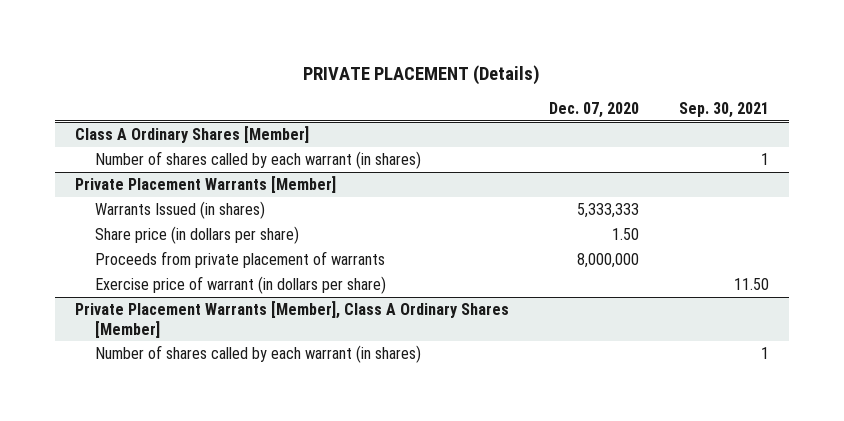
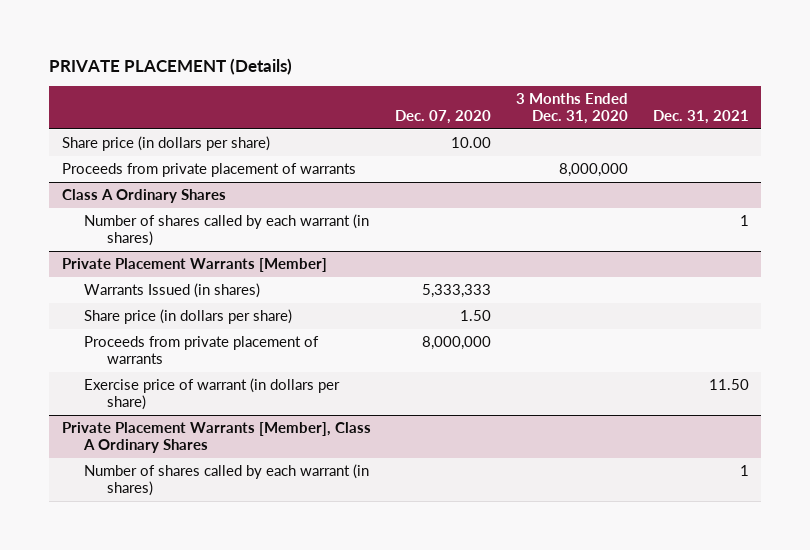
[678,102,769,119] Sep. 30, 2021 -> none
none -> [515,93,628,125] 3 Months Ended Dec. 31, 2020
none -> [652,110,749,125] Dec. 31, 2021
none -> [61,136,270,152] Share price (in dollars per share)
none -> [61,163,356,178] Proceeds from private placement of warrants
[75,125,310,143] Class A Ordinary Shares [Member] -> [61,189,226,204] Class A Ordinary Shares
[75,300,510,338] Private Placement Warrants [Member], Class A Ordinary Shares [Member] -> [61,422,371,454] Private Placement Warrants [Member], Class A Ordinary Shares

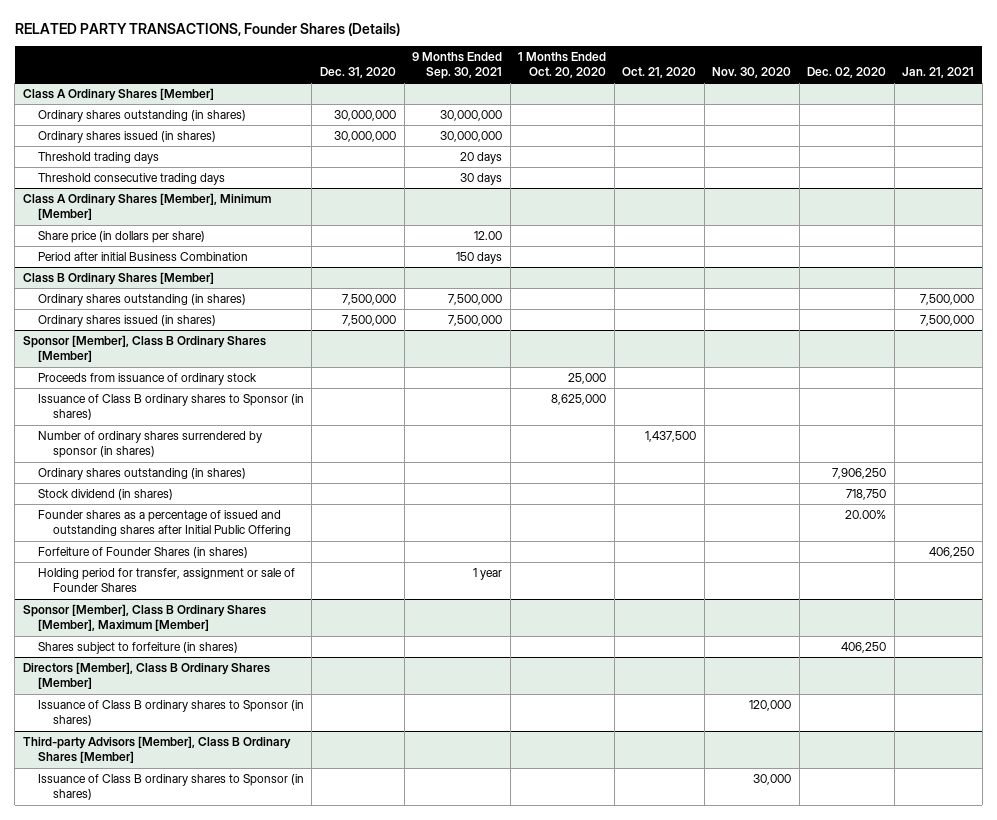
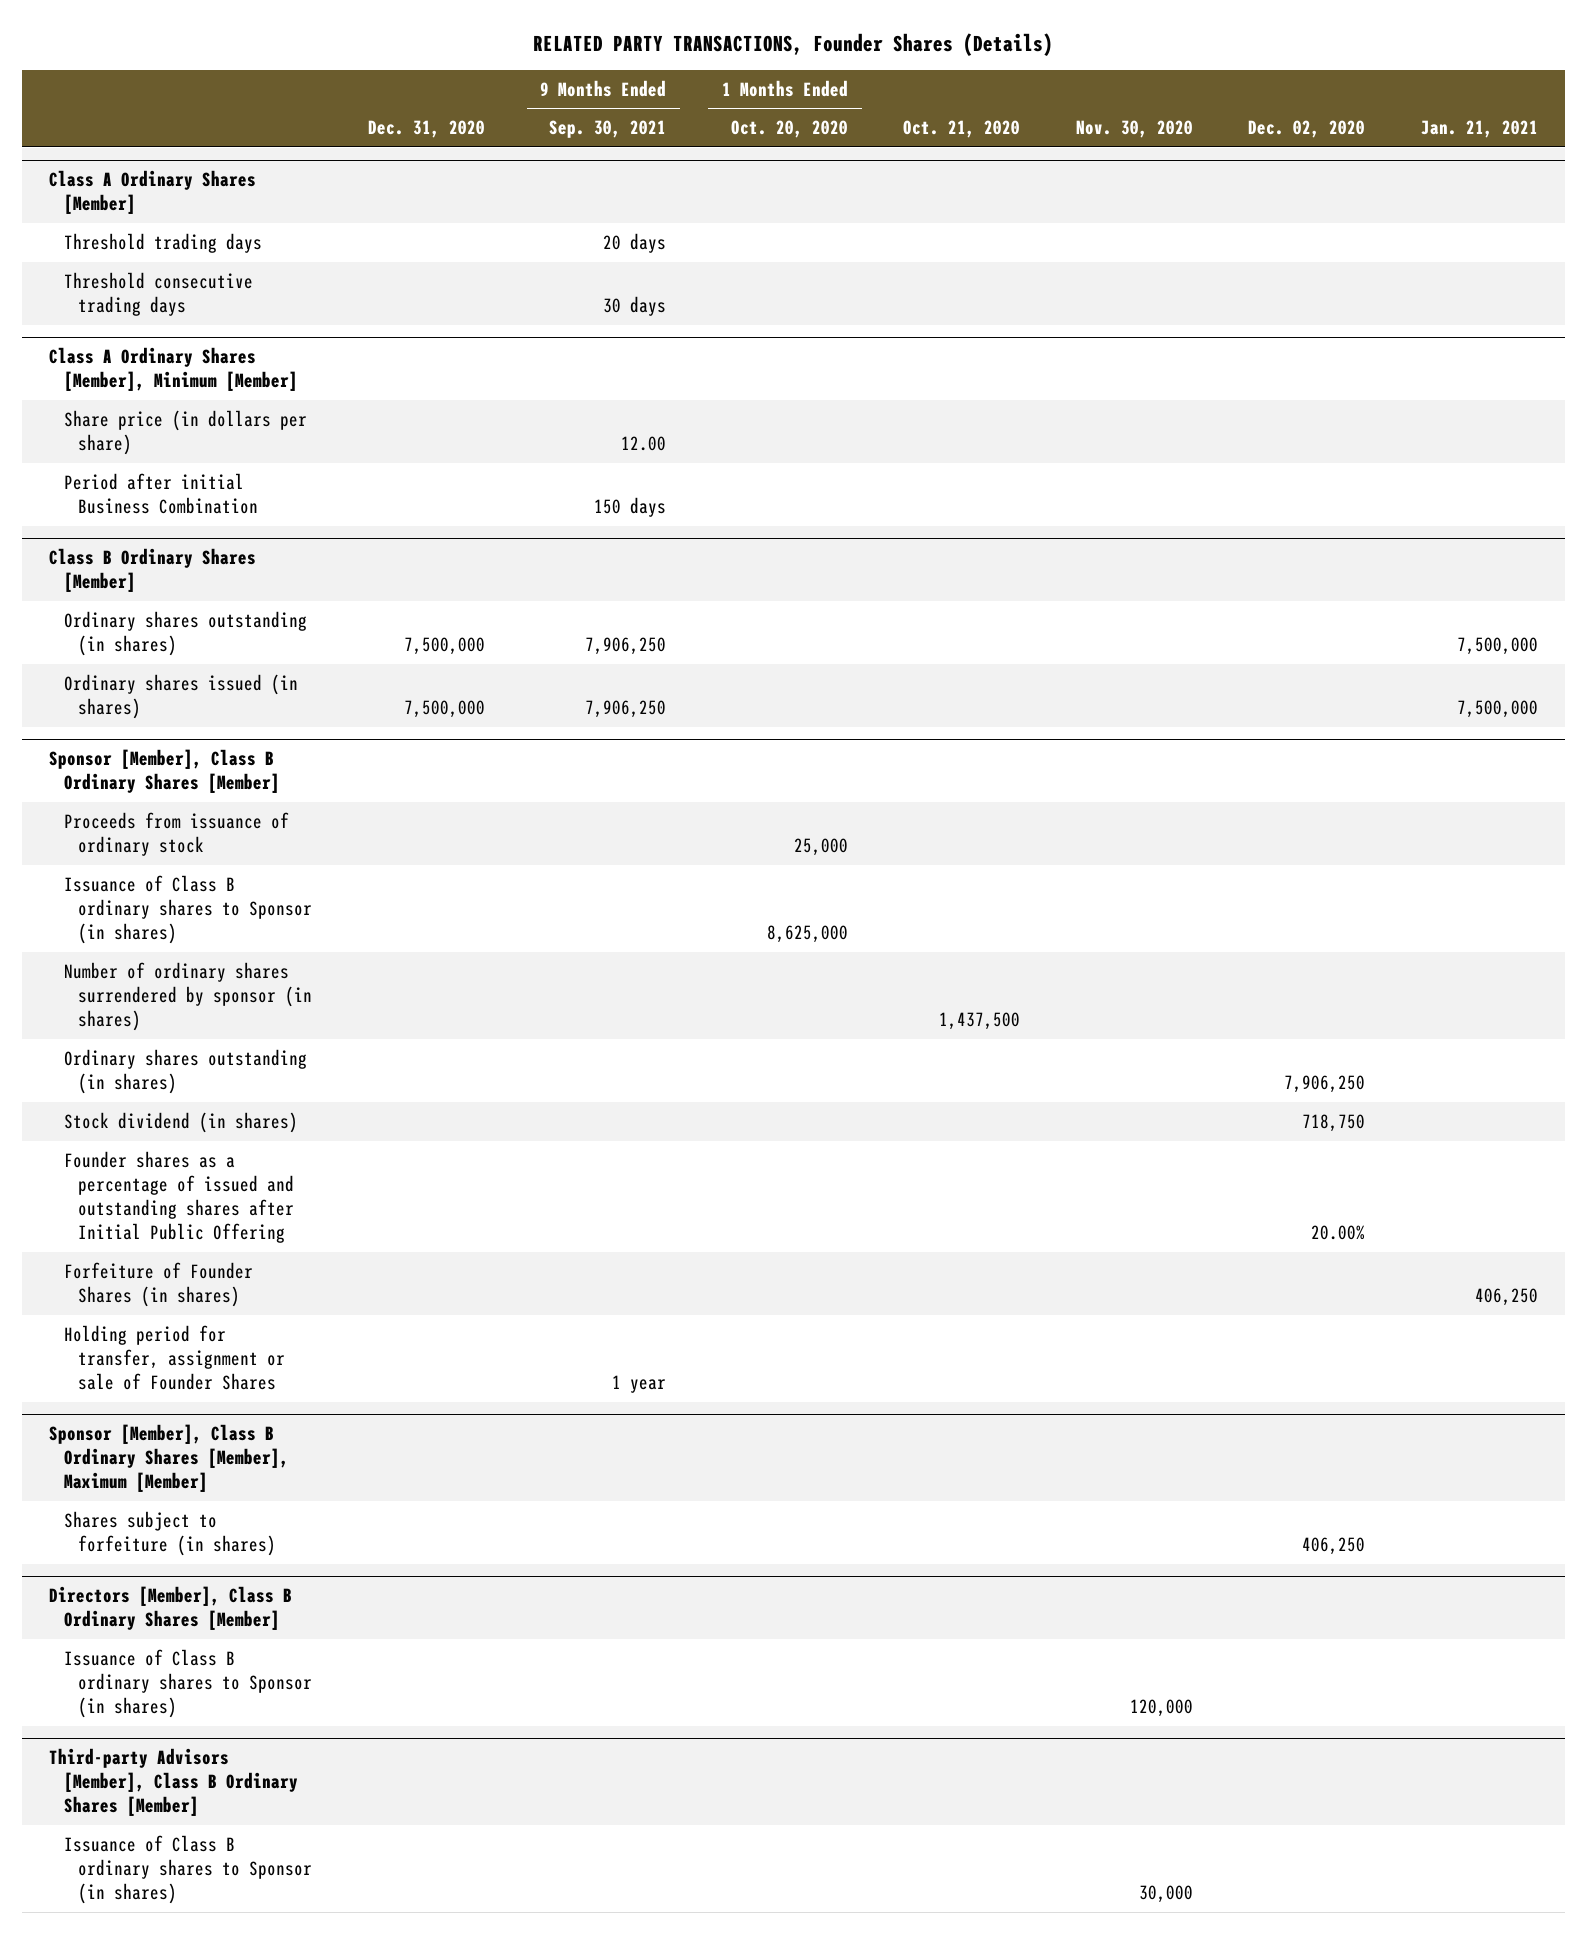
[37,109,246,122] Ordinary shares outstanding (in shares) -> none
[37,130,216,143] Ordinary shares issued (in shares) -> none
[448,293,503,305] 7,500,000 -> [585,636,667,655] 7,906,250
[448,314,503,326] 7,500,000 -> [585,699,667,718] 7,906,250

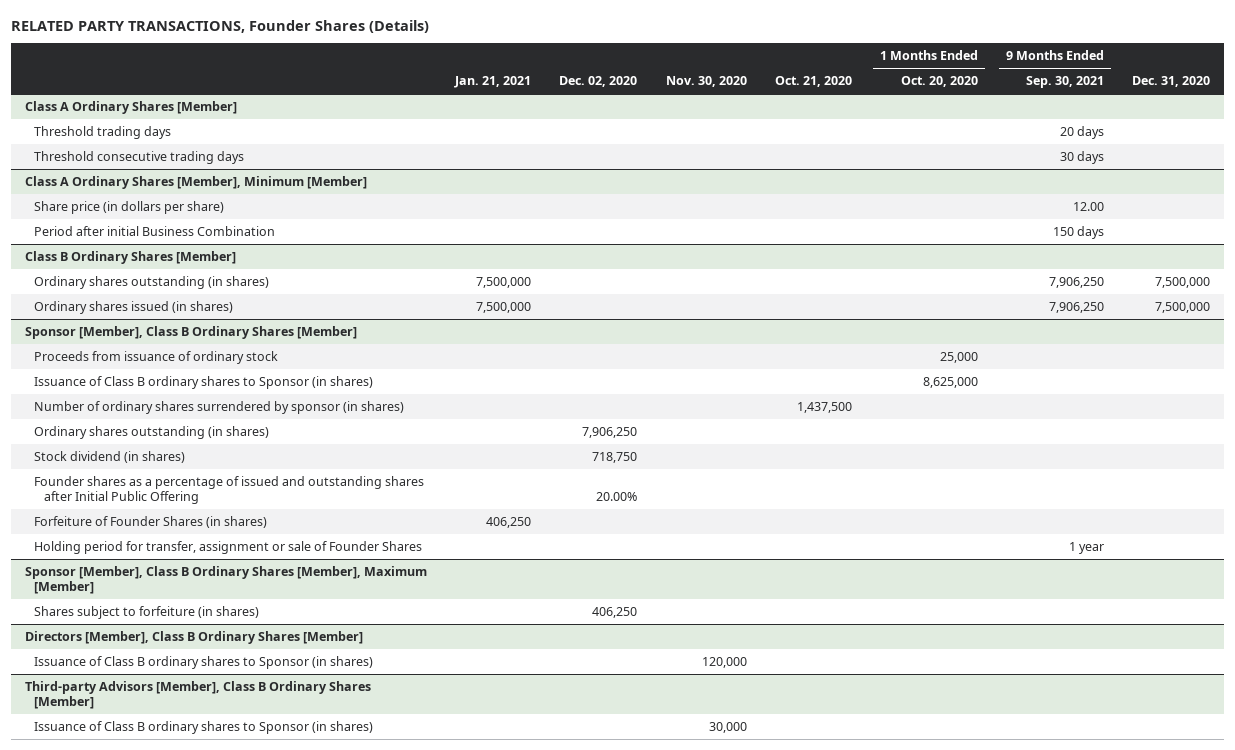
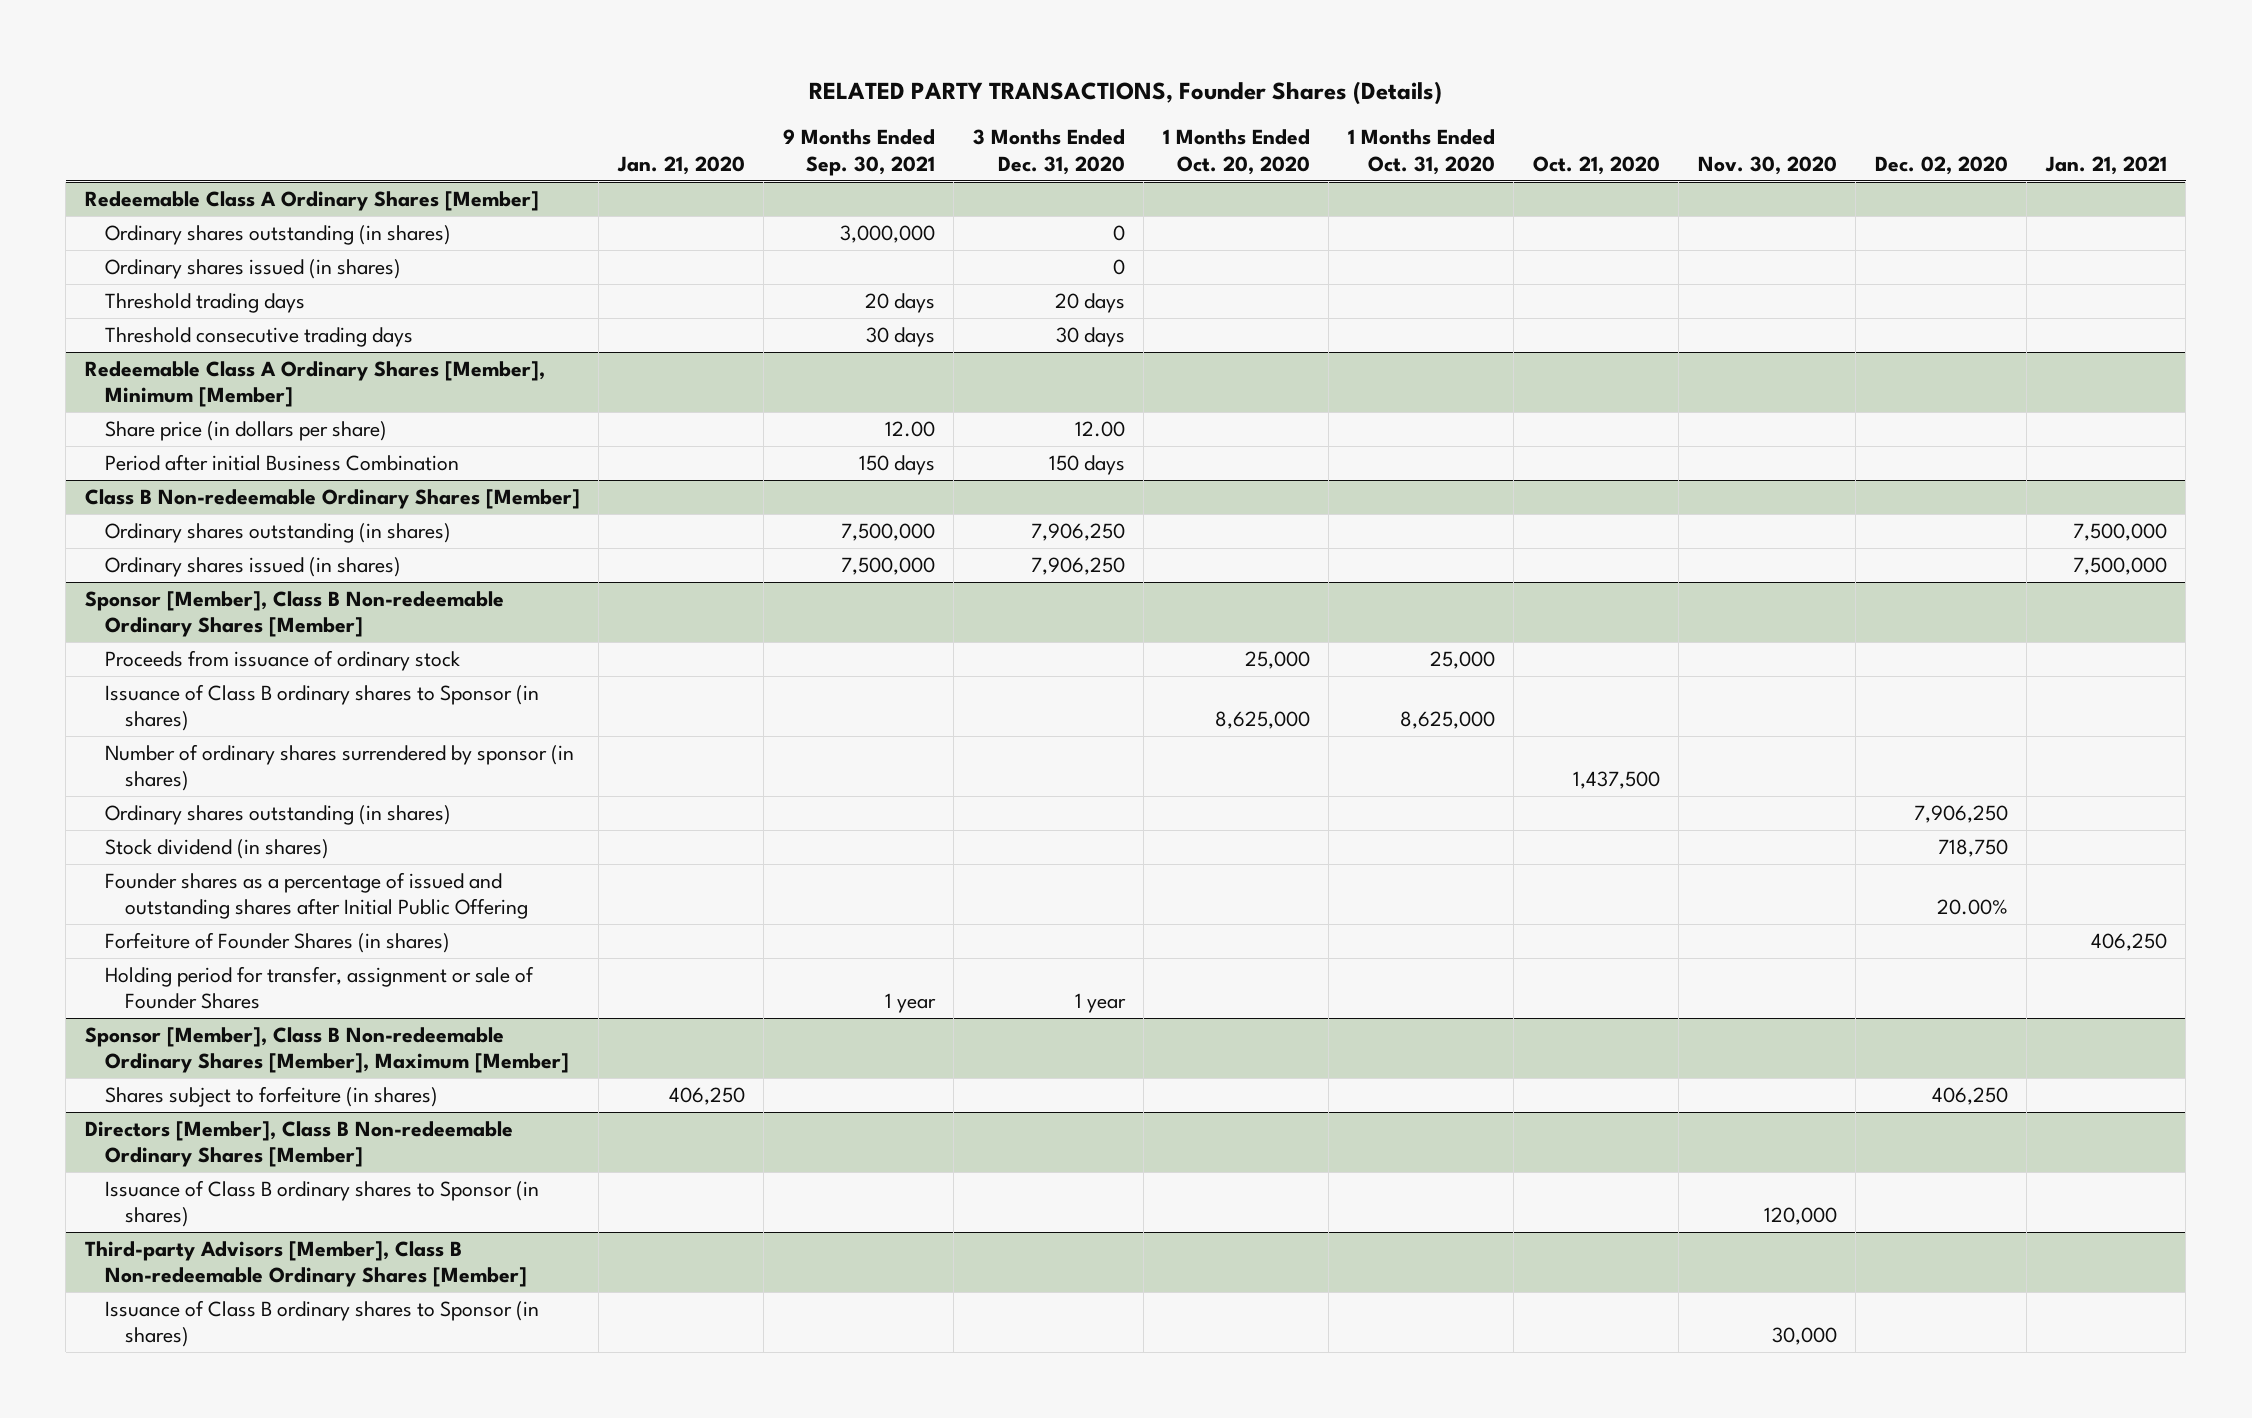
[1132,76,1211,88] Dec. 31, 2020 -> none
none -> [616,155,745,175] Jan. 21, 2020
none -> [972,129,1125,175] 3 Months Ended Dec. 31, 2020
none -> [1347,129,1495,175] 1 Months Ended Oct. 31, 2020
[24,101,237,115] Class A Ordinary Shares [Member] -> [84,190,539,211] Redeemable Class A Ordinary Shares [Member]
none -> [105,224,452,245] Ordinary shares outstanding (in shares)
none -> [105,258,402,279] Ordinary shares issued (in shares)
[24,176,367,190] Class A Ordinary Shares [Member], Minimum [Member] -> [84,360,545,408] Redeemable Class A Ordinary Shares [Member], Minimum [Member]
[24,251,236,265] Class B Ordinary Shares [Member] -> [84,488,580,509] Class B Non-redeemable Ordinary Shares [Member]
[1049,277,1105,289] 7,906,250 -> [840,522,935,541] 7,500,000
[1049,302,1105,314] 7,906,250 -> [840,556,935,575] 7,500,000
[24,326,357,340] Sponsor [Member], Class B Ordinary Shares [Member] -> [84,590,504,638] Sponsor [Member], Class B Non-redeemable Ordinary Shares [Member]
[24,566,427,595] Sponsor [Member], Class B Ordinary Shares [Member], Maximum [Member] -> [84,1026,570,1074] Sponsor [Member], Class B Non-redeemable Ordinary Shares [Member], Maximum [Member]
[24,631,363,645] Directors [Member], Class B Ordinary Shares [Member] -> [84,1120,513,1168] Directors [Member], Class B Non-redeemable Ordinary Shares [Member]
[24,681,371,710] Third-party Advisors [Member], Class B Ordinary Shares [Member] -> [84,1240,528,1288] Third-party Advisors [Member], Class B Non-redeemable Ordinary Shares [Member]

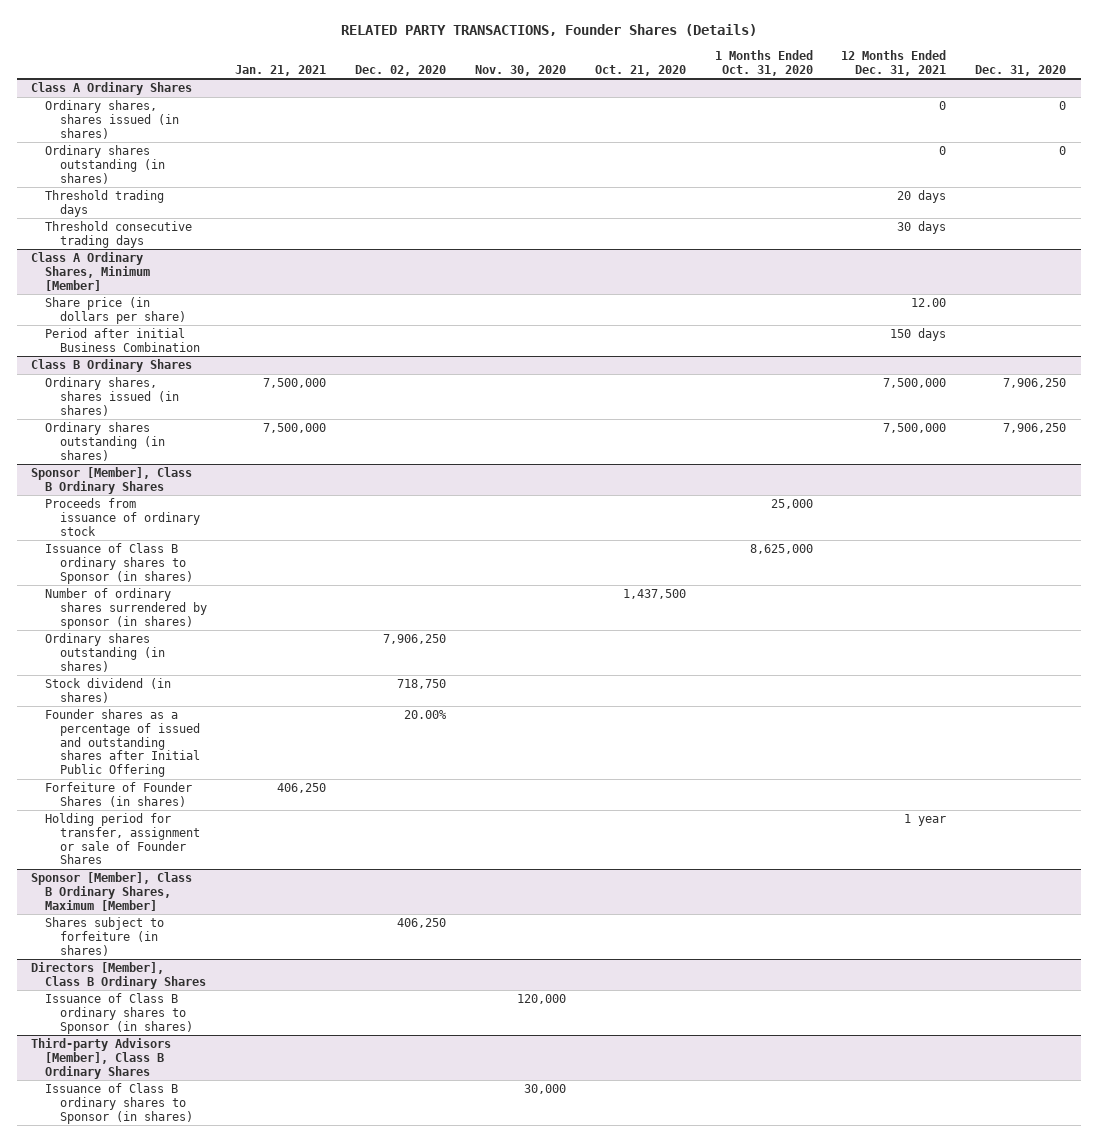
[616,155,745,175] Jan. 21, 2020 -> none
[782,129,935,176] 9 Months Ended Sep. 30, 2021 -> none
[972,129,1125,175] 3 Months Ended Dec. 31, 2020 -> none
[1162,129,1310,175] 1 Months Ended Oct. 20, 2020 -> none
none -> [841,50,947,76] 12 Months Ended Dec. 31, 2021
none -> [975,64,1067,76] Dec. 31, 2020
[84,190,539,211] Redeemable Class A Ordinary Shares [Member] -> [30,82,192,96] Class A Ordinary Shares
none -> [45,100,179,139] Ordinary shares, shares issued (in shares)
[105,258,402,279] Ordinary shares issued (in shares) -> none
[84,360,545,408] Redeemable Class A Ordinary Shares [Member], Minimum [Member] -> [30,252,151,291] Class A Ordinary Shares, Minimum [Member]
[84,488,580,509] Class B Non-redeemable Ordinary Shares [Member] -> [30,359,192,373] Class B Ordinary Shares
none -> [45,377,179,416] Ordinary shares, shares issued (in shares)
[105,556,402,577] Ordinary shares issued (in shares) -> none
[84,590,504,638] Sponsor [Member], Class B Non-redeemable Ordinary Shares [Member] -> [30,467,192,494] Sponsor [Member], Class B Ordinary Shares
[84,1026,570,1074] Sponsor [Member], Class B Non-redeemable Ordinary Shares [Member], Maximum [Member] -> [30,872,192,911] Sponsor [Member], Class B Ordinary Shares, Maximum [Member]
[84,1120,513,1168] Directors [Member], Class B Non-redeemable Ordinary Shares [Member] -> [30,962,207,989] Directors [Member], Class B Ordinary Shares
[84,1240,528,1288] Third-party Advisors [Member], Class B Non-redeemable Ordinary Shares [Member] -> [30,1038,171,1079] Third-party Advisors [Member], Class B Ordinary Shares

